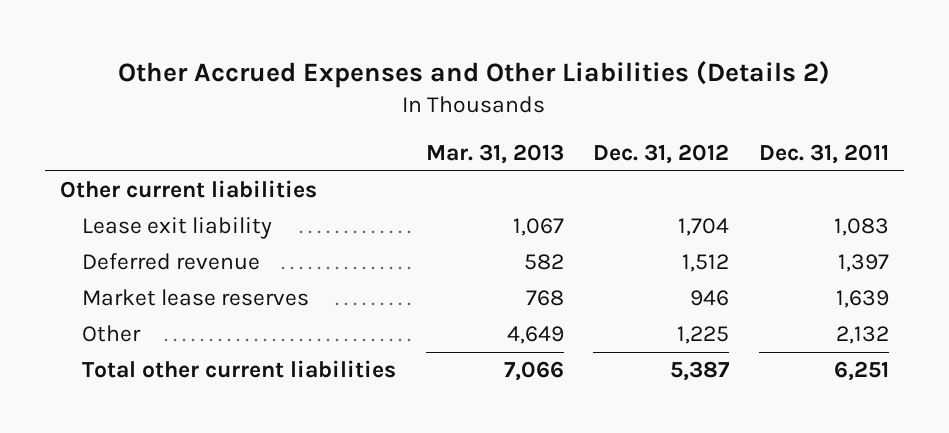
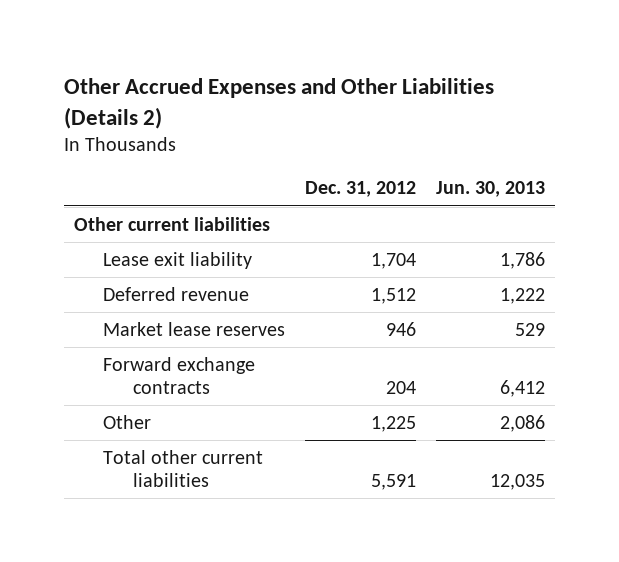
[425,144,564,165] Mar. 31, 2013 -> none
[758,144,889,165] Dec. 31, 2011 -> none
none -> [436,181,546,198] Jun. 30, 2013
none -> [103,356,256,394] Forward exchange contracts
[670,361,731,382] 5,387 -> [371,473,417,490] 5,591

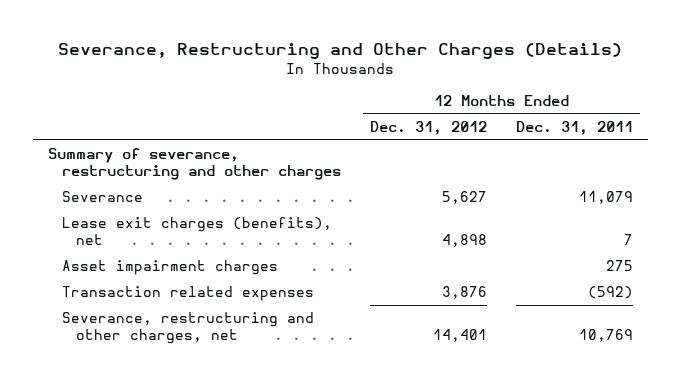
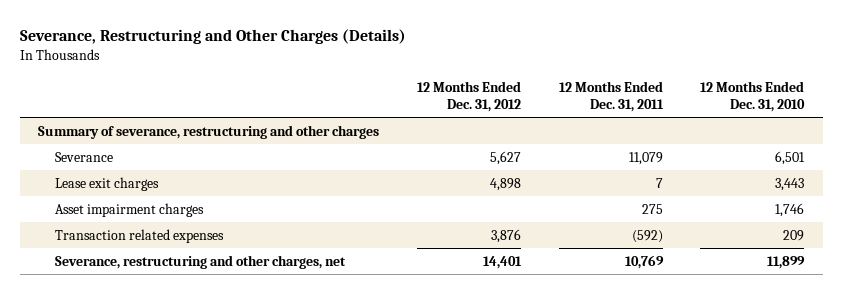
none -> [700,81,806,112] 12 Months Ended Dec. 31, 2010
[61,217,332,245] Lease exit charges (benefits), net -> [55,176,160,191] Lease exit charges

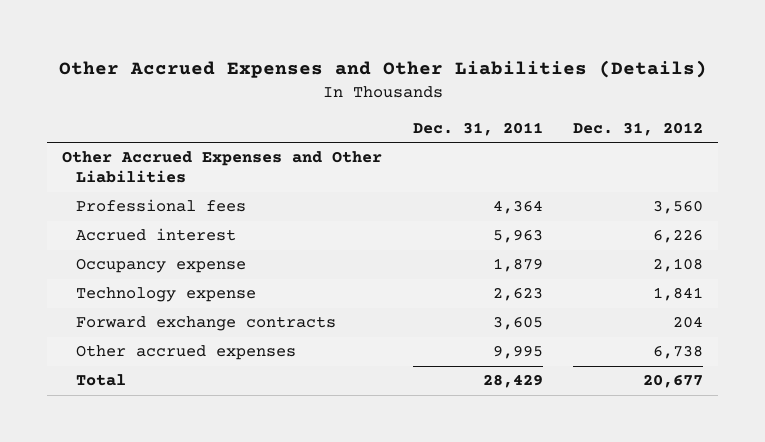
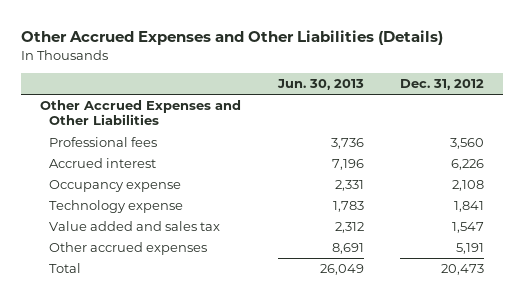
[412,121,543,136] Dec. 31, 2011 -> none
none -> [276,78,364,90] Jun. 30, 2013
[75,316,336,332] Forward exchange contracts -> none
none -> [49,221,221,232] Value added and sales tax
[653,345,704,360] 6,738 -> [456,243,485,255] 5,191
[643,374,704,389] 20,677 -> [441,264,485,276] 20,473

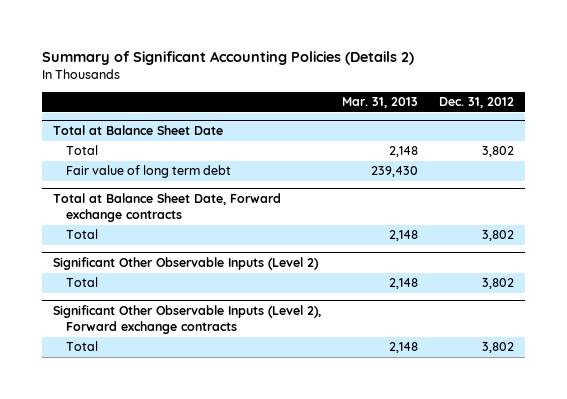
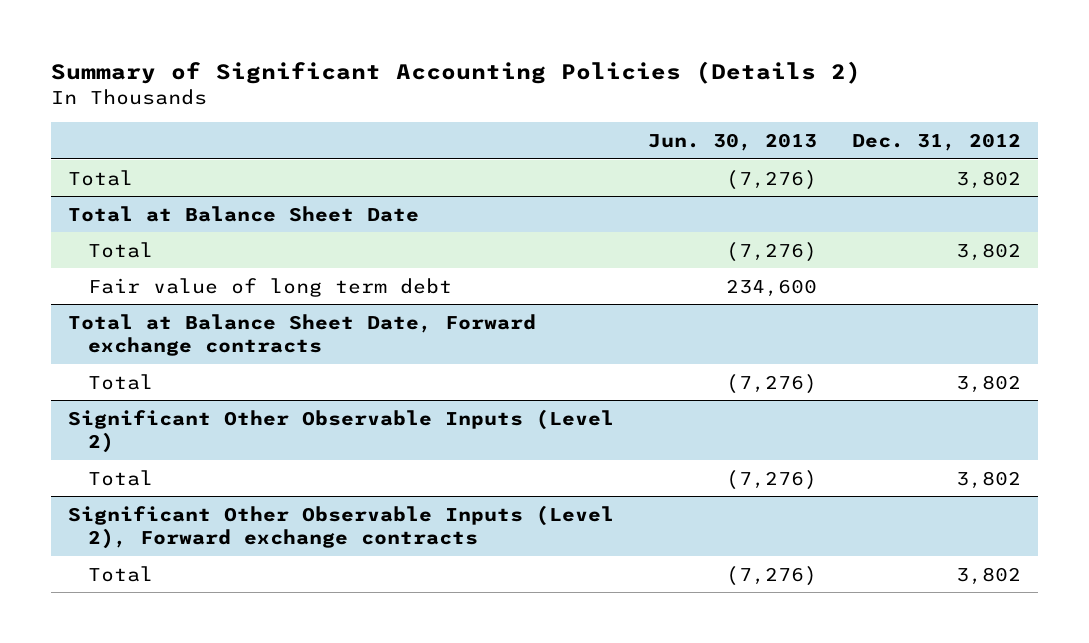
[342,97,419,109] Mar. 31, 2013 -> none
none -> [648,132,818,151] Jun. 30, 2013
none -> [67,169,133,186] Total

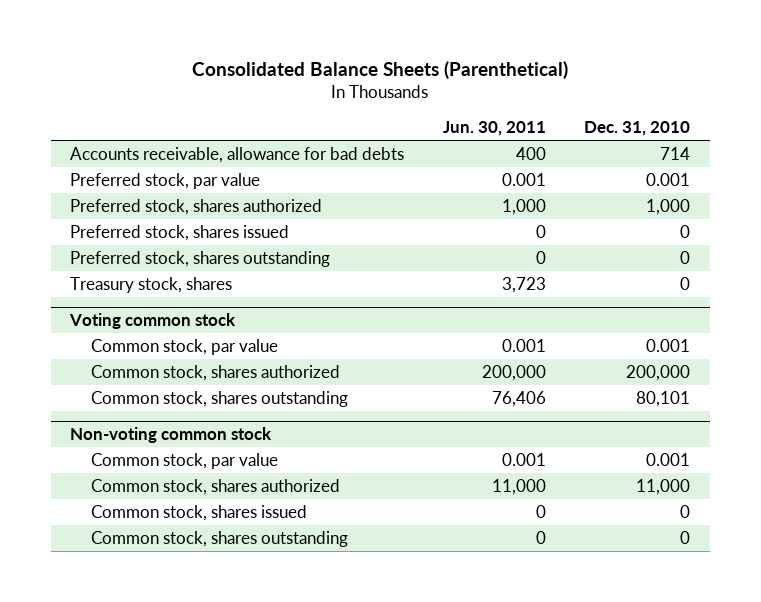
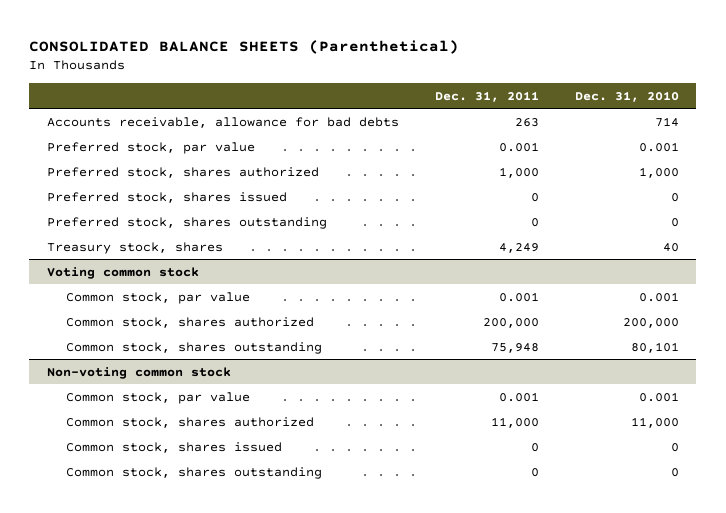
[192,61,569,80] Consolidated Balance Sheets (Parenthetical) -> [29,39,460,54] CONSOLIDATED BALANCE SHEETS (Parenthetical)
[442,121,546,137] Jun. 30, 2011 -> none
none -> [434,90,539,102] Dec. 31, 2011
[680,276,691,290] 0 -> [662,242,679,252] 40

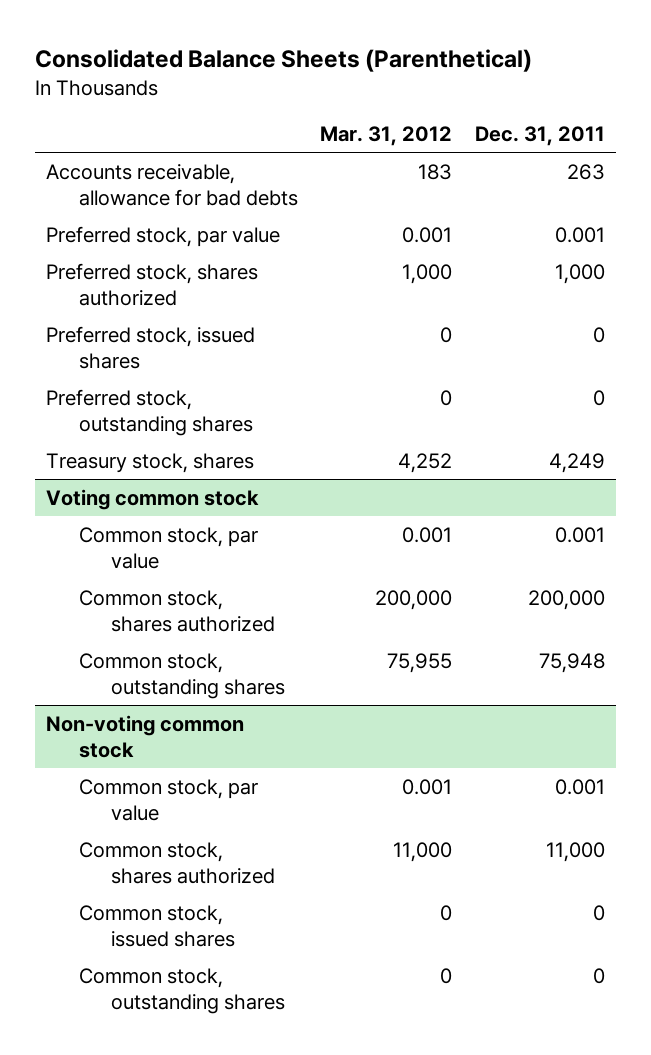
[29,39,460,54] CONSOLIDATED BALANCE SHEETS (Parenthetical) -> [35,48,533,72] Consolidated Balance Sheets (Parenthetical)
[574,90,679,102] Dec. 31, 2010 -> none
none -> [320,125,453,146] Mar. 31, 2012
[47,191,288,203] Preferred stock, shares issued -> [46,325,256,369] Preferred stock, issued shares
[47,216,328,229] Preferred stock, shares outstanding -> [46,388,253,436] Preferred stock, outstanding shares
[65,341,322,354] Common stock, shares outstanding -> [78,652,286,699] Common stock, outstanding shares
[65,441,282,453] Common stock, shares issued -> [78,904,236,947] Common stock, issued shares
[65,466,322,479] Common stock, shares outstanding -> [78,967,286,1014] Common stock, outstanding shares

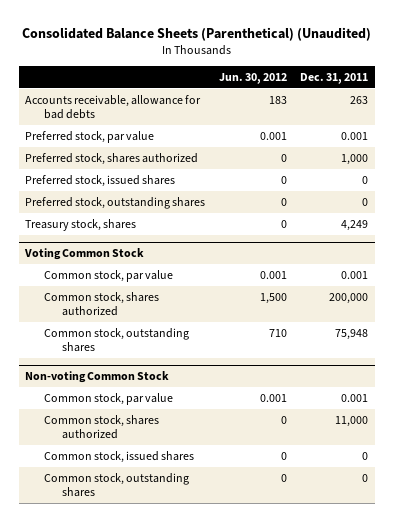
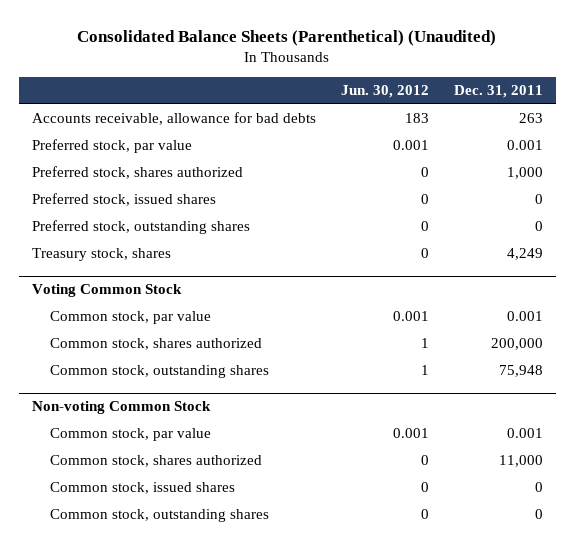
[259,292,287,304] 1,500 -> [420,338,429,349] 1
[268,328,287,337] 710 -> [420,365,429,376] 1

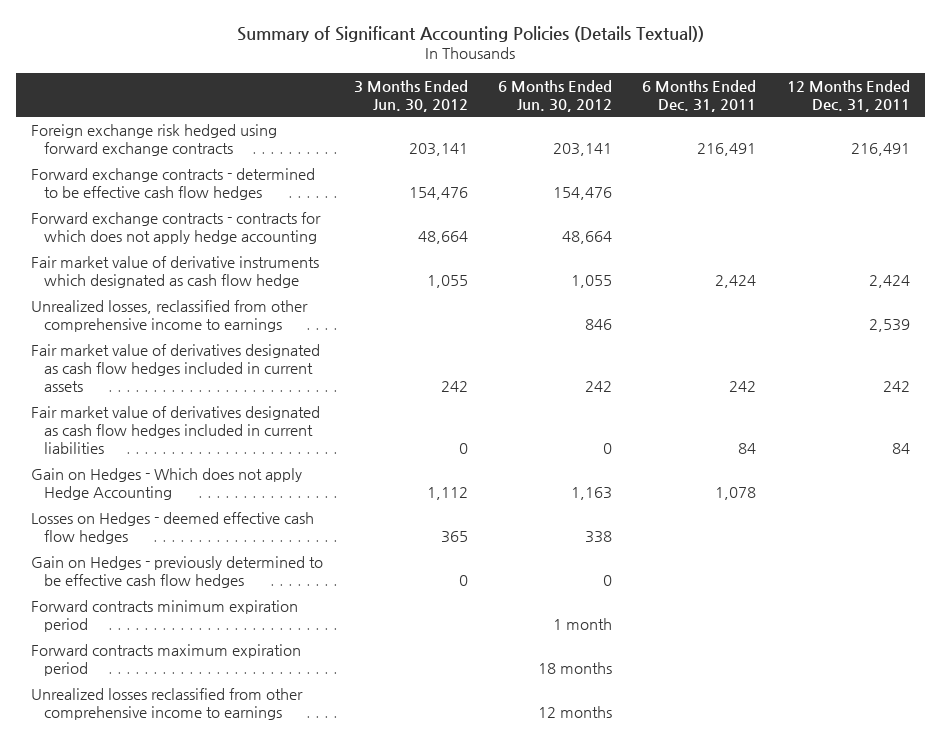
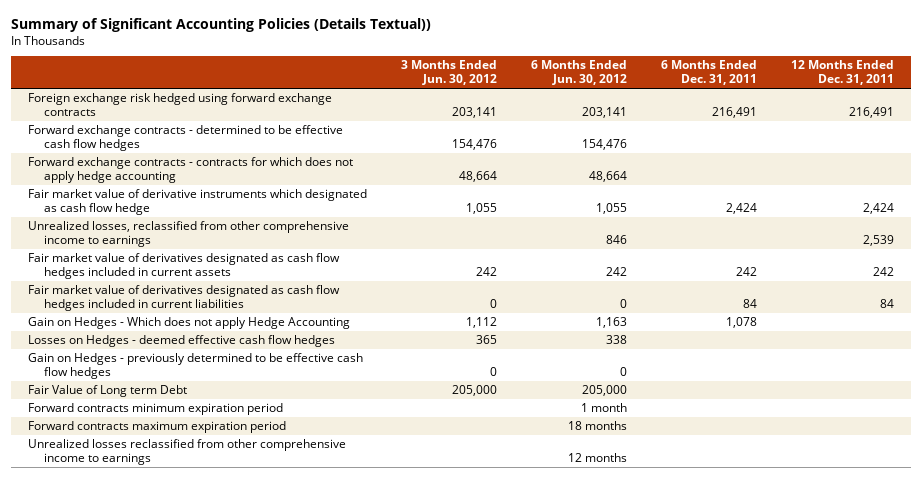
none -> [27,384,187,397] Fair Value of Long term Debt

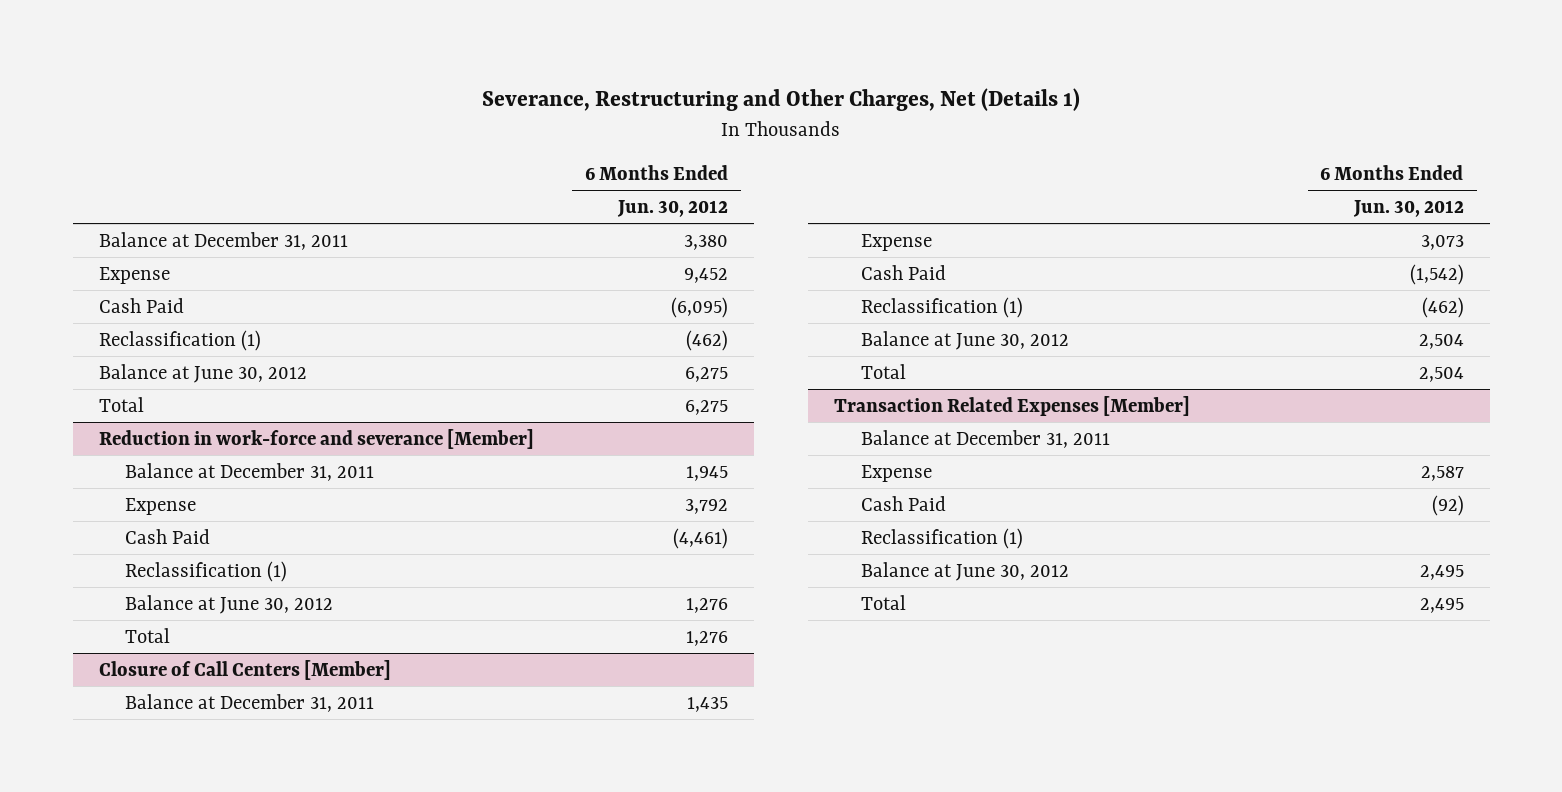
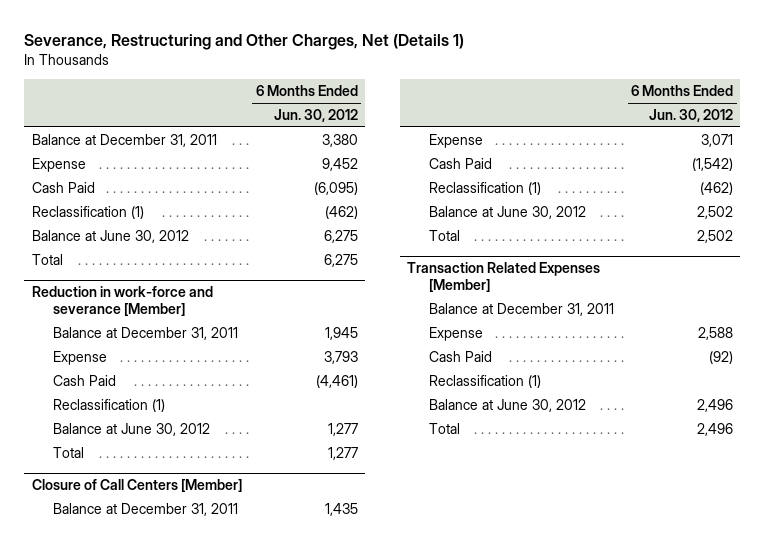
[685,498,729,514] 3,792 -> [323,351,358,365] 3,793
[686,597,729,613] 1,276 -> [327,423,358,437] 1,277
[686,630,729,646] 1,276 -> [327,447,358,461] 1,277
[1420,234,1464,250] 3,073 -> [701,134,734,148] 3,071
[1418,333,1464,349] 2,504 -> [697,206,734,220] 2,502
[1418,366,1464,382] 2,504 -> [697,230,734,244] 2,502
[1420,465,1464,481] 2,587 -> [698,327,734,341] 2,588
[1419,564,1464,580] 2,495 -> [697,399,734,413] 2,496
[1419,597,1464,613] 2,495 -> [697,423,734,437] 2,496

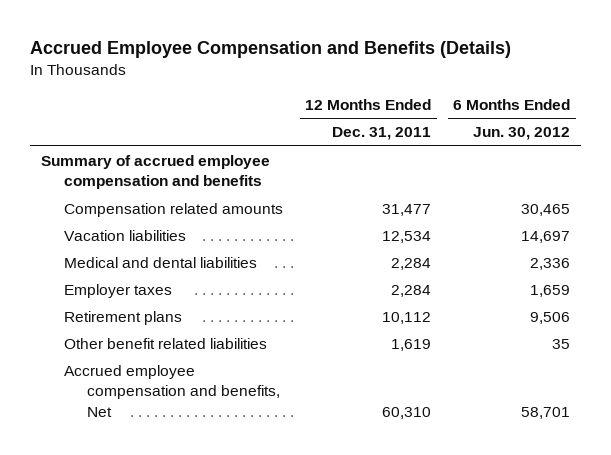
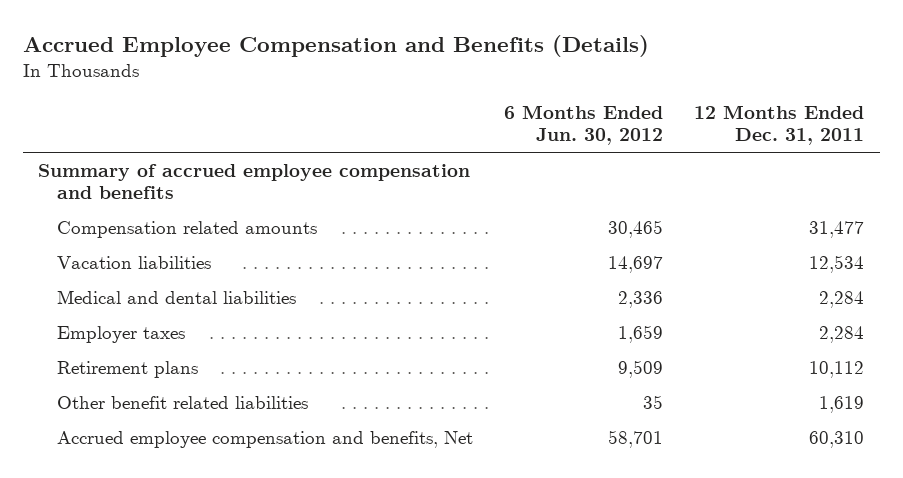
[530,312,571,325] 9,506 -> [618,359,664,378] 9,509

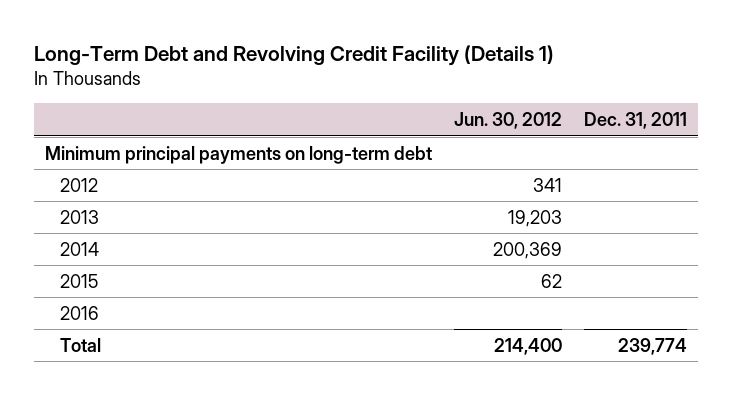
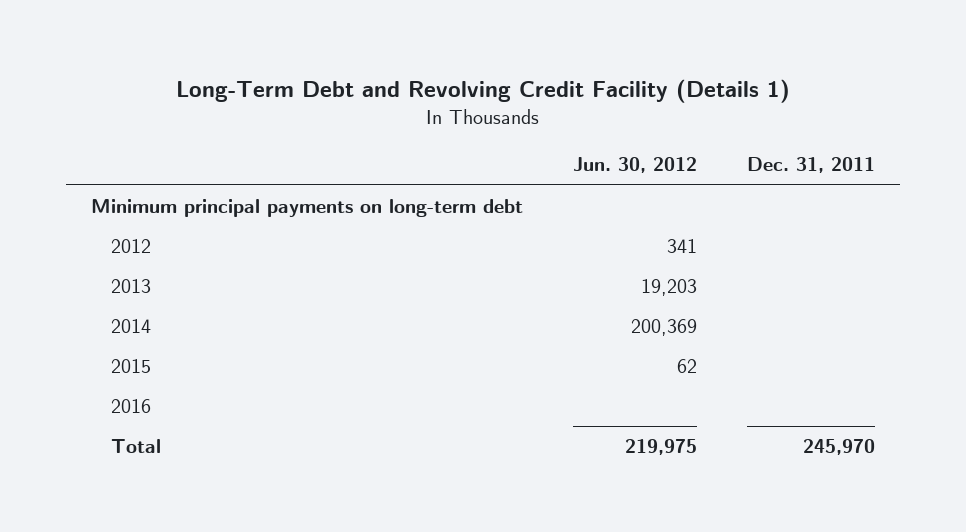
[493,337,562,355] 214,400 -> [624,439,697,456] 219,975
[617,337,687,355] 239,774 -> [803,439,876,456] 245,970

